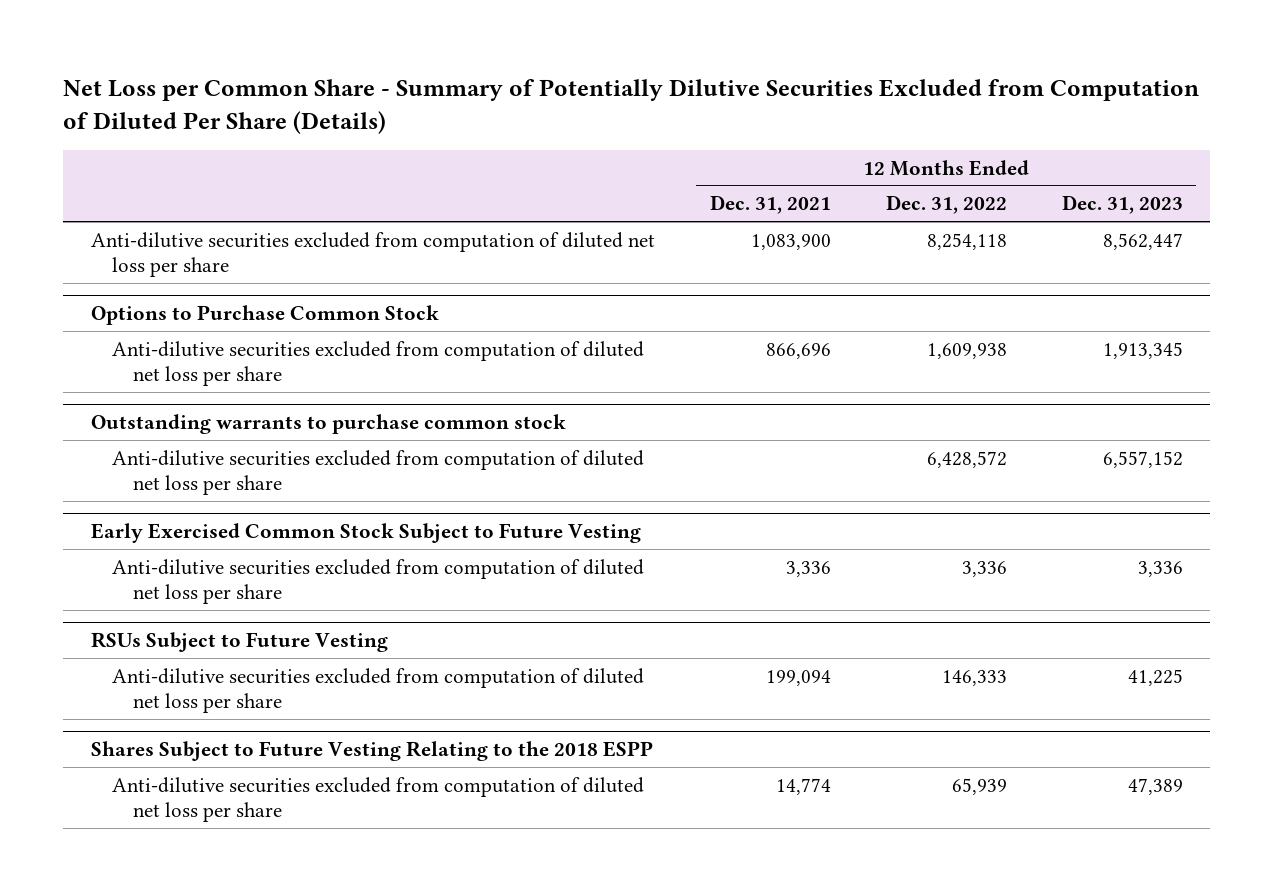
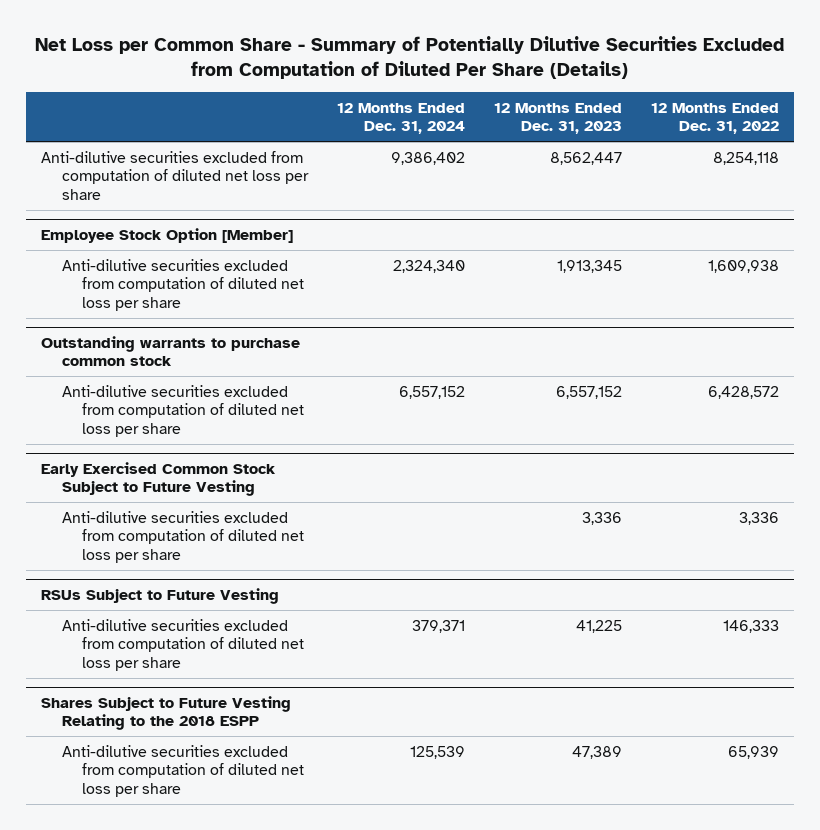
[709,195,831,215] Dec. 31, 2021 -> none
none -> [336,102,465,135] 12 Months Ended Dec. 31, 2024
[90,305,439,326] Options to Purchase Common Stock -> [41,228,294,244] Employee Stock Option [Member]

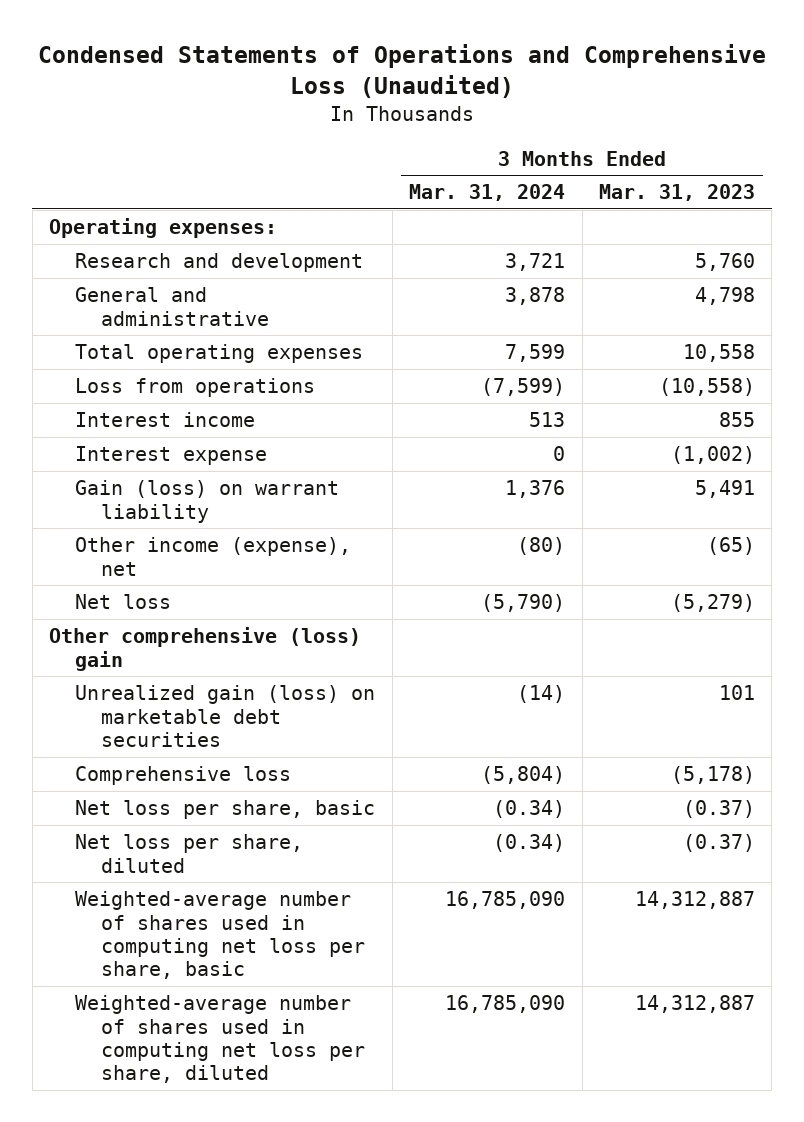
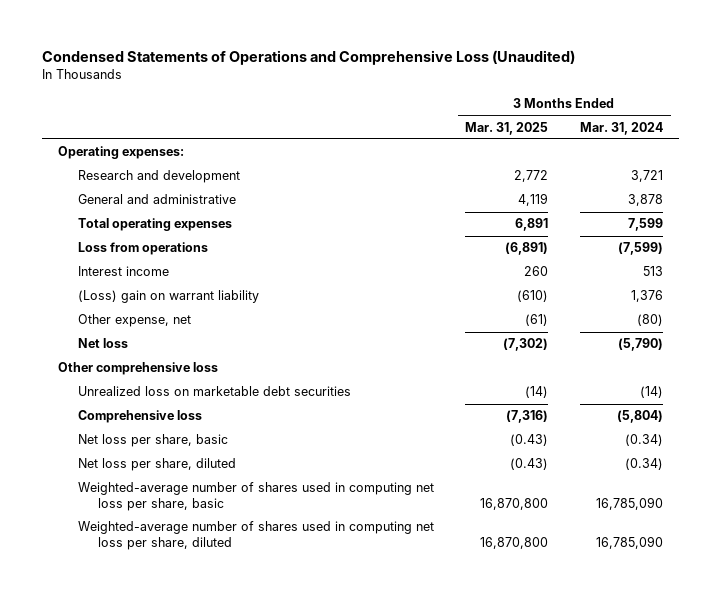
[598,184,755,202] Mar. 31, 2023 -> none
none -> [465,121,549,135] Mar. 31, 2025
[75,446,268,466] Interest expense -> none
[75,480,340,523] Gain (loss) on warrant liability -> [77,290,259,304] (Loss) gain on warrant liability
[75,537,352,576] Other income (expense), net -> [77,314,191,328] Other expense, net
[49,627,362,671] Other comprehensive (loss) gain -> [57,362,218,376] Other comprehensive loss
[75,685,376,747] Unrealized gain (loss) on marketable debt securities -> [77,386,351,397] Unrealized loss on marketable debt securities

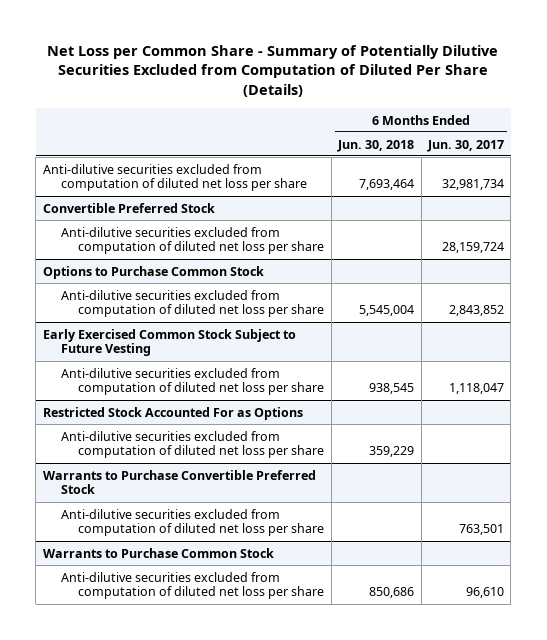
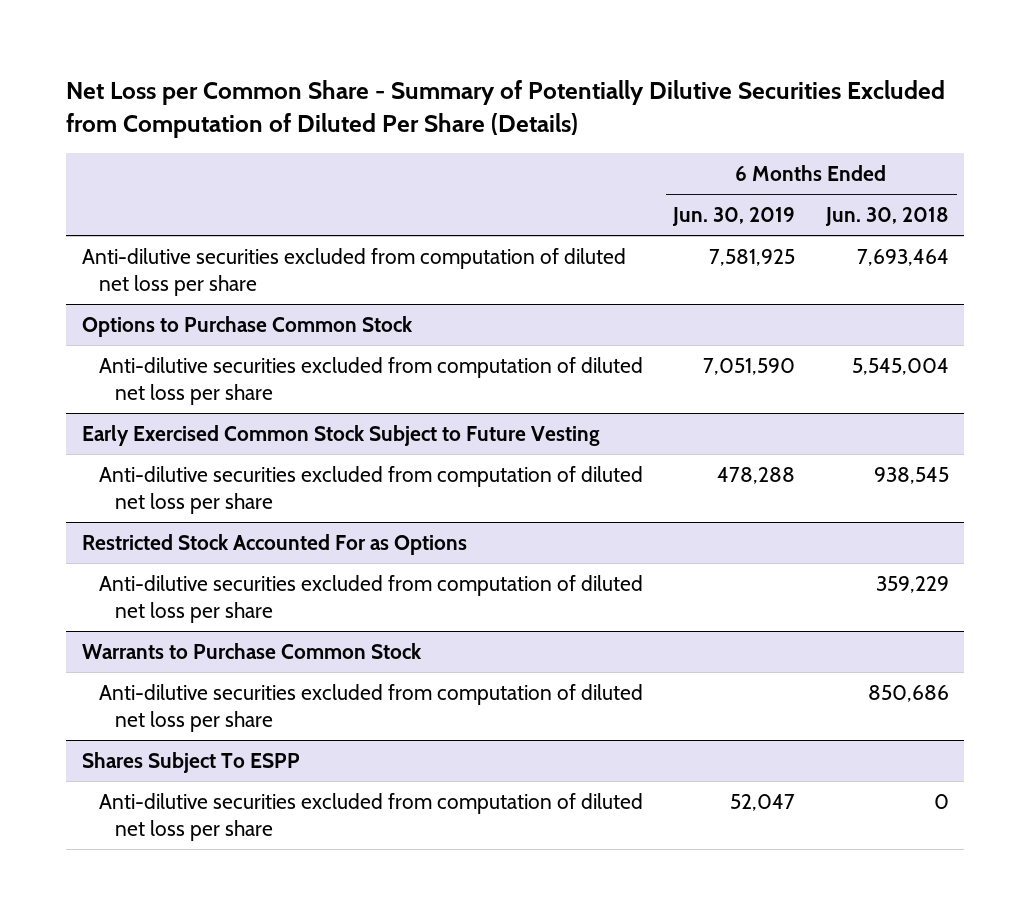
[427,139,505,152] Jun. 30, 2017 -> none
none -> [672,207,796,227] Jun. 30, 2019
[42,202,215,213] Convertible Preferred Stock -> none
[60,226,325,255] Anti-dilutive securities excluded from computation of diluted net loss per share -> none
[42,469,316,495] Warrants to Purchase Convertible Preferred Stock -> none
[60,508,325,537] Anti-dilutive securities excluded from computation of diluted net loss per share -> none
none -> [81,751,300,773] Shares Subject To ESPP
none -> [98,792,643,841] Anti-dilutive securities excluded from computation of diluted net loss per share

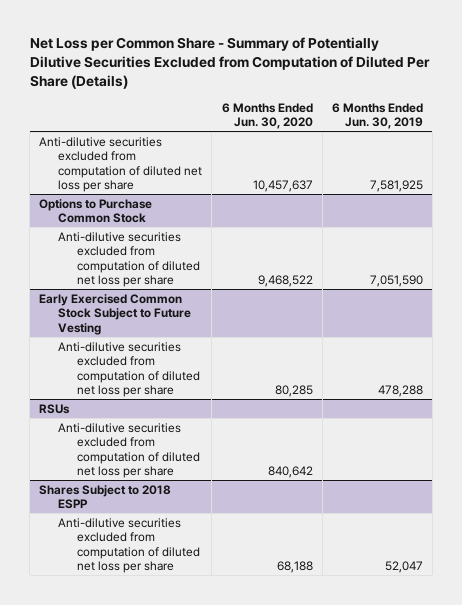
[824,207,949,227] Jun. 30, 2018 -> none
none -> [221,102,313,129] 6 Months Ended Jun. 30, 2020
[81,533,467,555] Restricted Stock Accounted For as Options -> none
[98,574,643,623] Anti-dilutive securities excluded from computation of diluted net loss per share -> none
[81,642,422,659] Warrants to Purchase Common Stock -> none
none -> [39,403,71,414] RSUs
[81,751,300,773] Shares Subject To ESPP -> [39,484,172,510] Shares Subject to 2018 ESPP

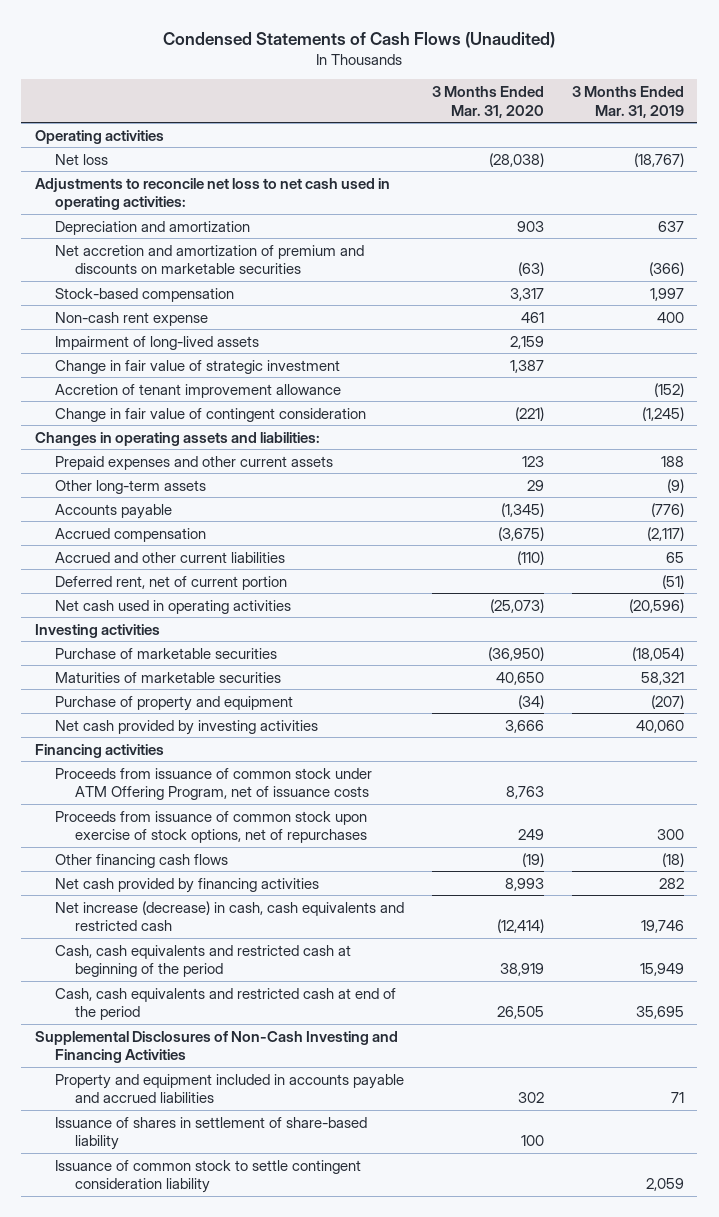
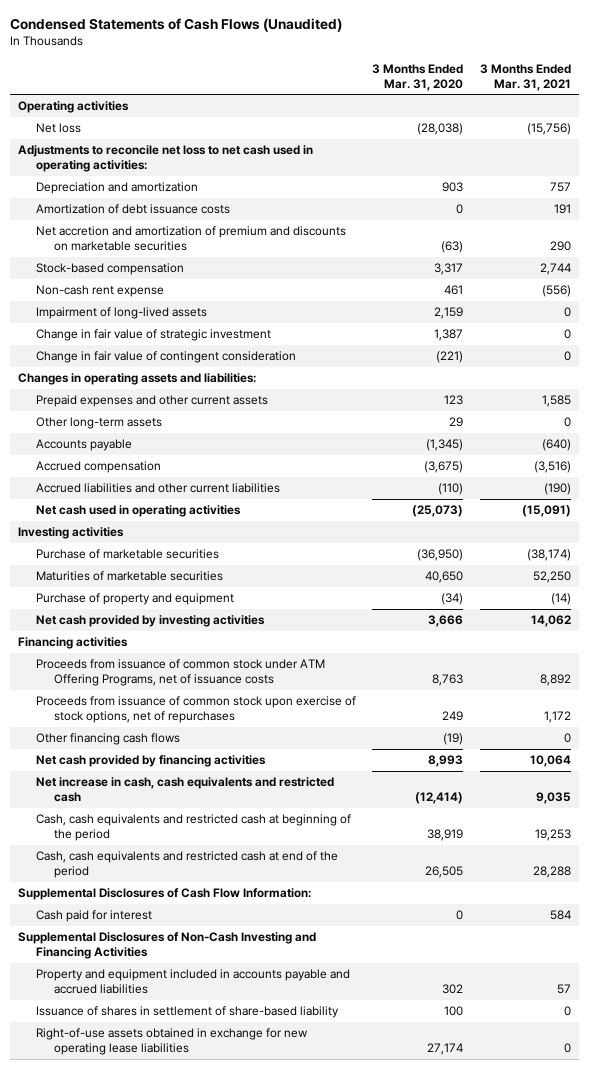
[571,86,684,118] 3 Months Ended Mar. 31, 2019 -> none
none -> [479,63,571,91] 3 Months Ended Mar. 31, 2021
none -> [35,204,230,215] Amortization of debt issuance costs
[55,383,342,398] Accretion of tenant improvement allowance -> none
[55,575,288,590] Deferred rent, net of current portion -> none
[55,551,286,563] Accrued and other current liabilities -> [35,483,280,494] Accrued liabilities and other current liabilities
[55,767,373,801] Proceeds from issuance of common stock under ATM Offering Program, net of issuance costs -> [35,659,325,687] Proceeds from issuance of common stock under ATM Offering Programs, net of issuance costs
[55,900,405,932] Net increase (decrease) in cash, cash equivalents and restricted cash -> [35,777,334,803] Net increase in cash, cash equivalents and restricted cash
none -> [18,888,312,901] Supplemental Disclosures of Cash Flow Information:
none -> [35,910,152,923] Cash paid for interest
[55,1159,362,1194] Issuance of common stock to settle contingent consideration liability -> none
none -> [35,1028,308,1056] Right-of-use assets obtained in exchange for new operating lease liabilities

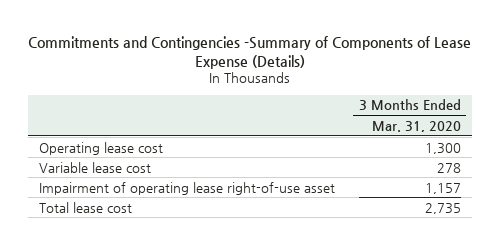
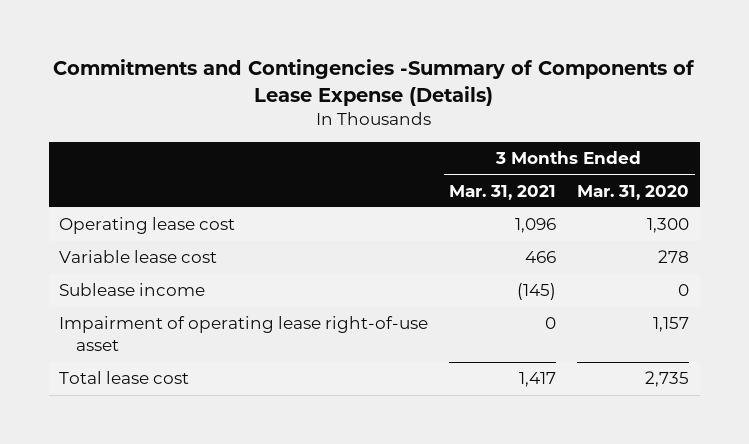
none -> [449,184,557,200] Mar. 31, 2021
none -> [59,283,206,297] Sublease income

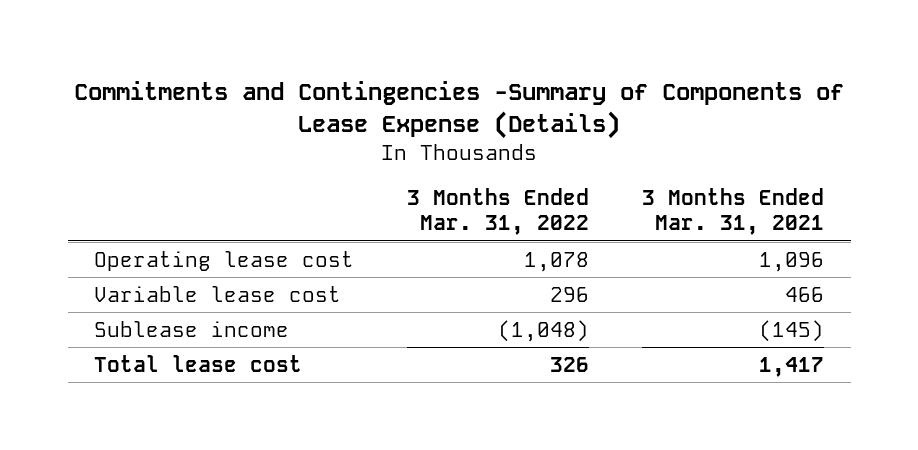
[577,184,690,200] Mar. 31, 2020 -> none
none -> [407,187,590,236] 3 Months Ended Mar. 31, 2022
[59,316,429,352] Impairment of operating lease right-of-use asset -> none

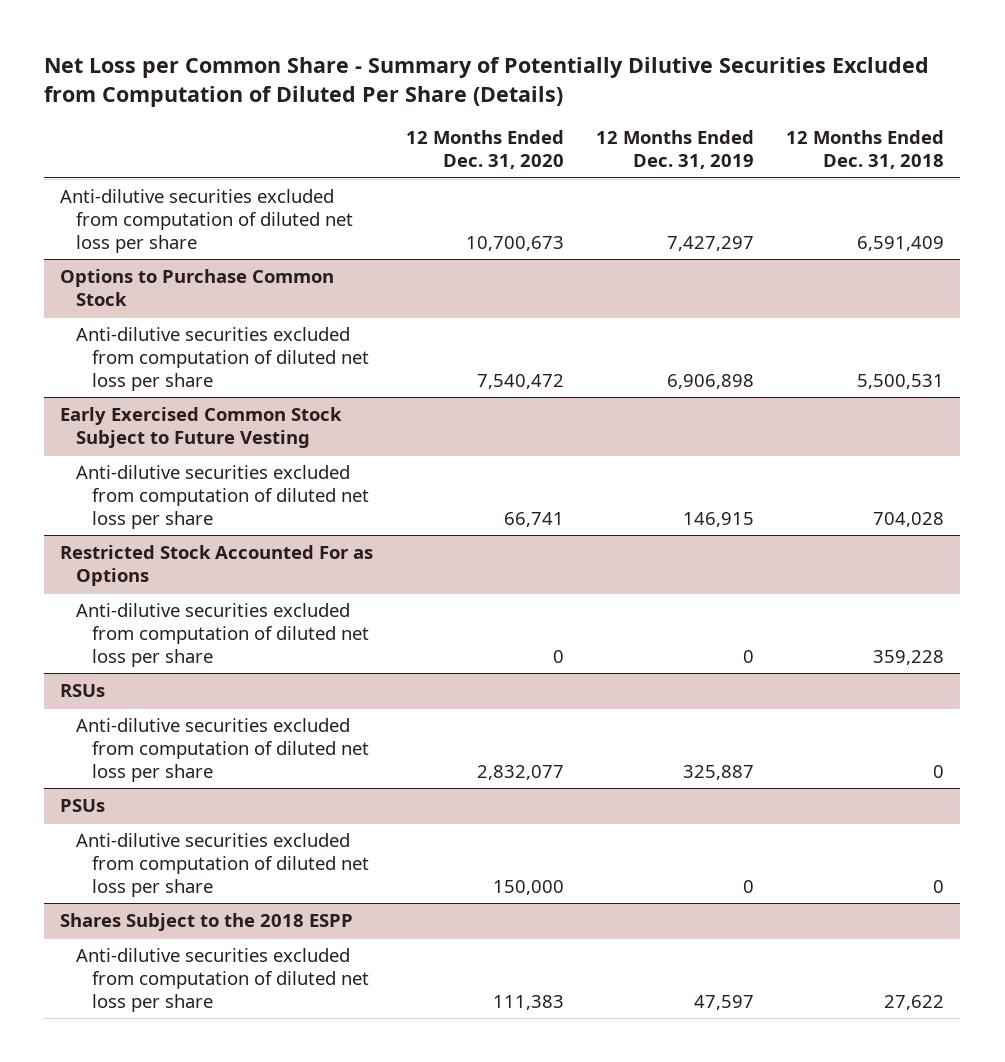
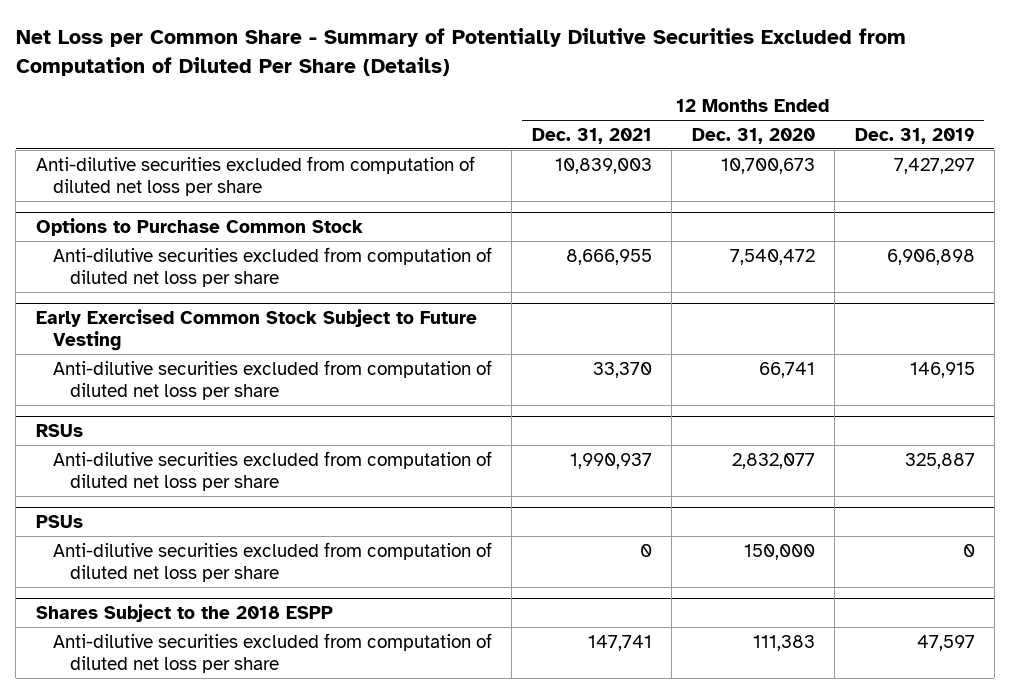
[786,130,945,170] 12 Months Ended Dec. 31, 2018 -> none
none -> [531,127,652,144] Dec. 31, 2021
[60,544,374,586] Restricted Stock Accounted For as Options -> none
[76,602,370,667] Anti-dilutive securities excluded from computation of diluted net loss per share -> none

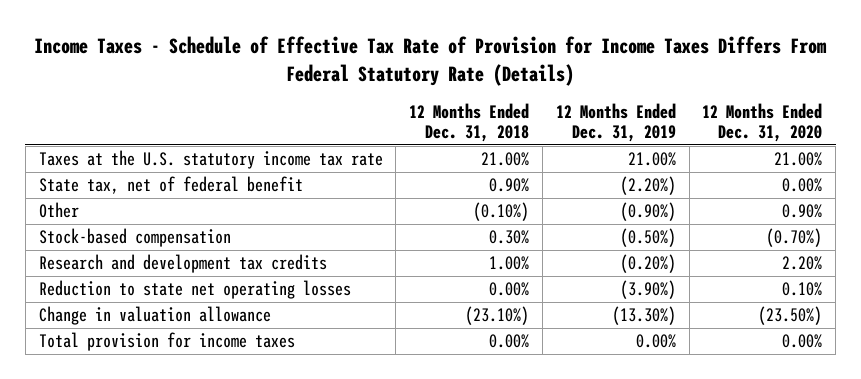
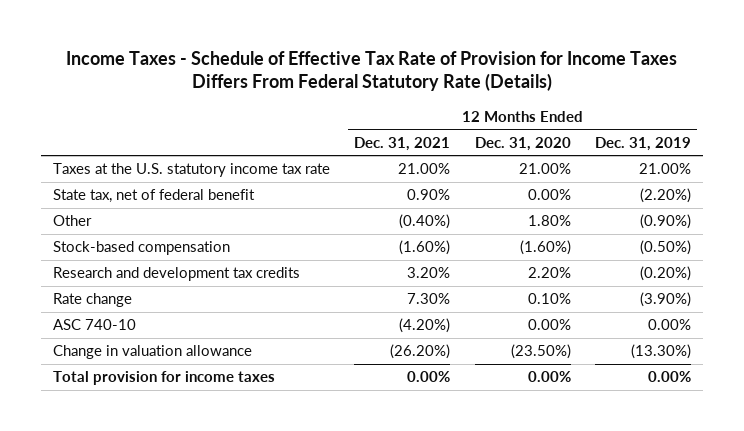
[409,102,530,143] 12 Months Ended Dec. 31, 2018 -> none
none -> [354,136,451,151] Dec. 31, 2021
[782,204,823,219] 0.90% -> [527,215,571,227] 1.80%
[766,228,823,248] (0.70%) -> [519,240,571,256] (1.60%)
[38,280,351,300] Reduction to state net operating losses -> [53,293,133,308] Rate change
none -> [53,319,137,331] ASC 740-10

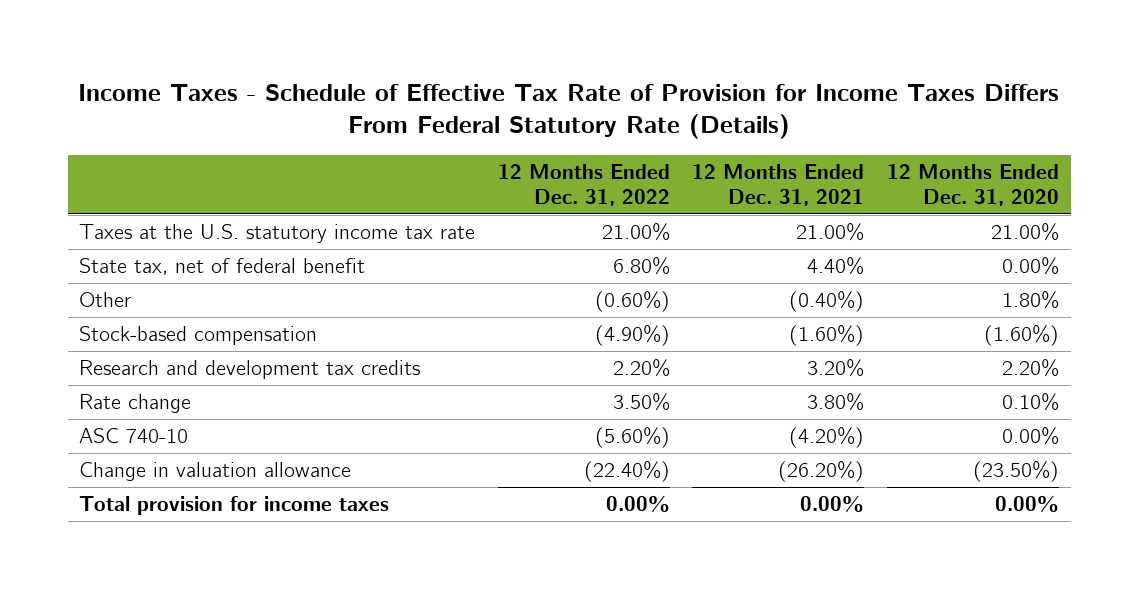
[594,136,691,151] Dec. 31, 2019 -> none
none -> [497,163,670,207] 12 Months Ended Dec. 31, 2022
[407,189,451,201] 0.90% -> [807,257,865,276] 4.40%
[407,293,451,305] 7.30% -> [807,393,865,412] 3.80%

